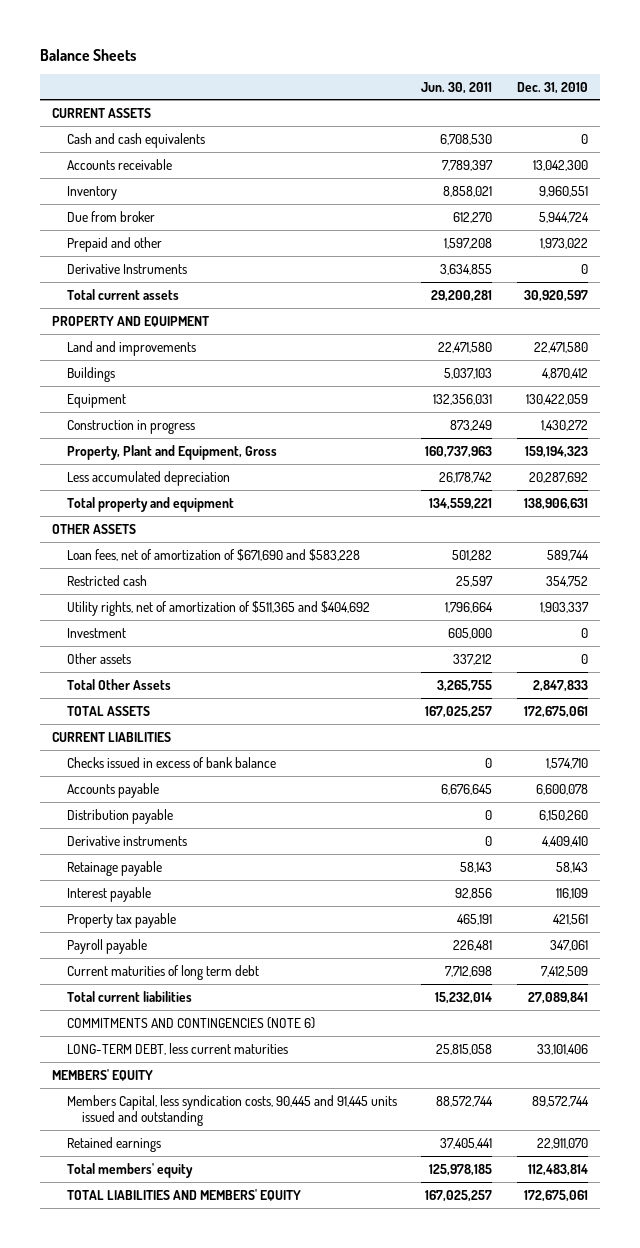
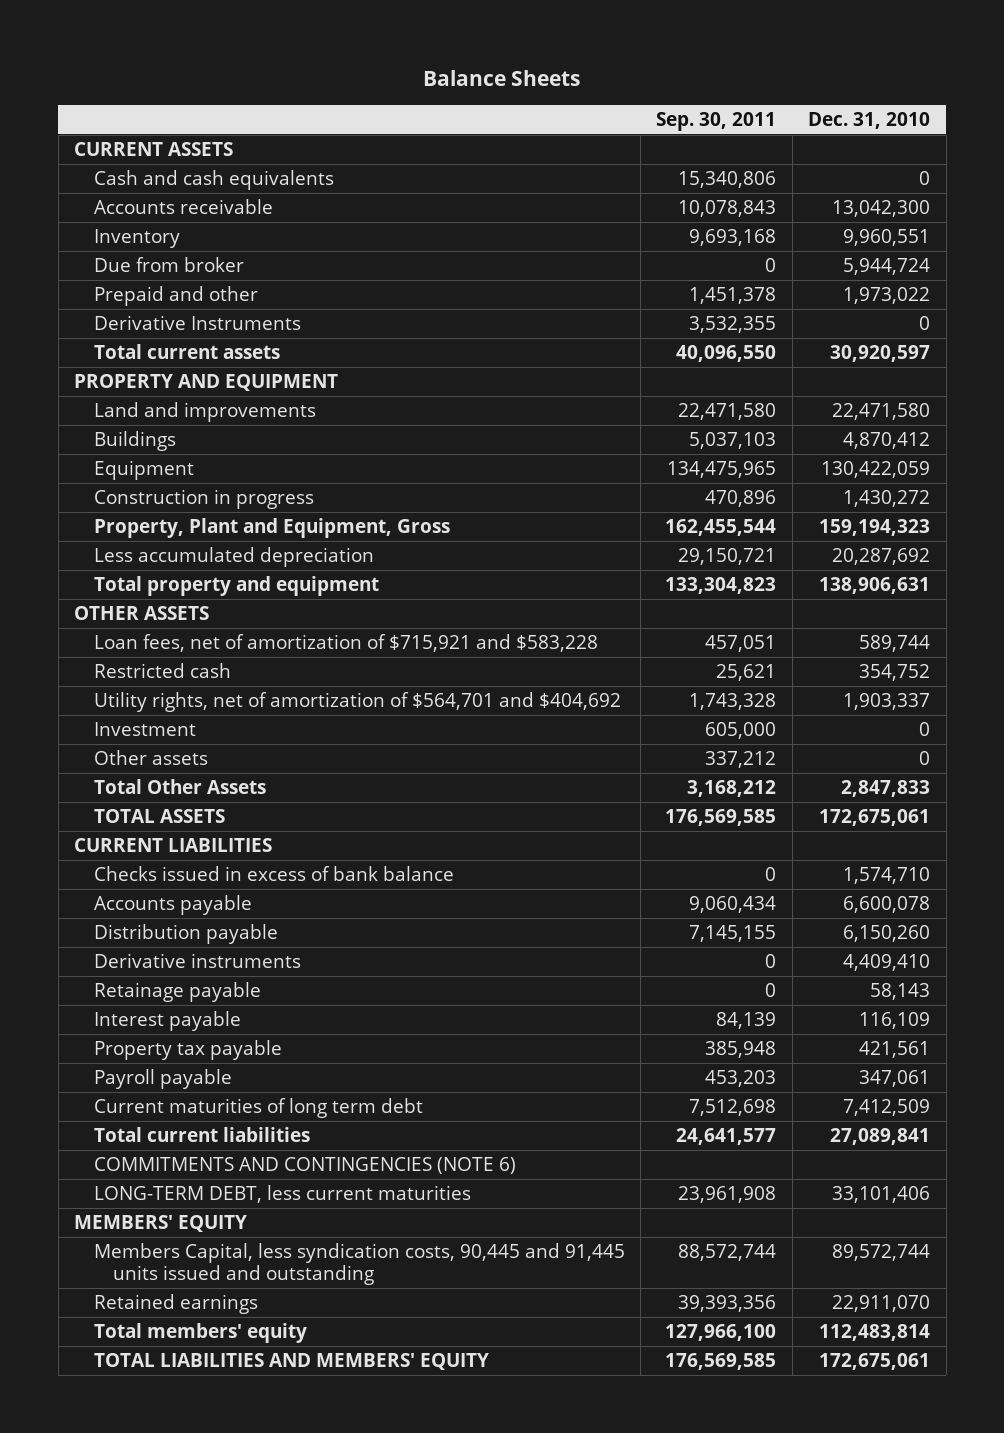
[421,81,493,94] Jun. 30, 2011 -> none
none -> [656,111,777,131] Sep. 30, 2011
[66,548,360,561] Loan fees, net of amortization of $671,690 and $583,228 -> [93,633,598,652] Loan fees, net of amortization of $715,921 and $583,228
[66,600,370,616] Utility rights, net of amortization of $511,365 and $404,692 -> [93,691,621,712] Utility rights, net of amortization of $564,701 and $404,692

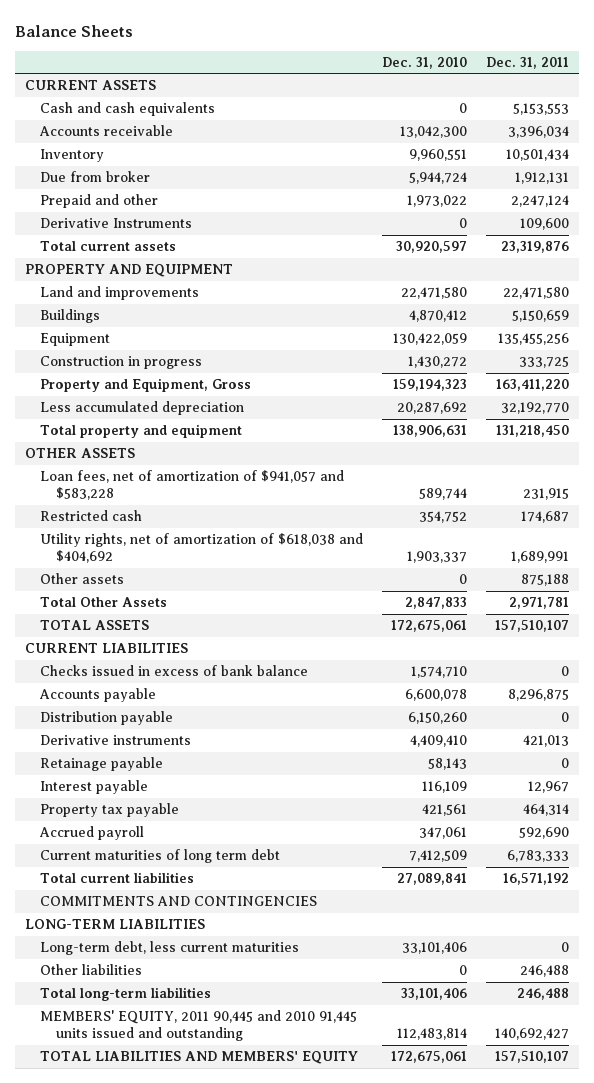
[656,111,777,131] Sep. 30, 2011 -> none
none -> [486,56,570,69] Dec. 31, 2011
[93,517,450,538] Property, Plant and Equipment, Gross -> [40,378,252,393] Property and Equipment, Gross
[93,633,598,652] Loan fees, net of amortization of $715,921 and $583,228 -> [40,470,345,501] Loan fees, net of amortization of $941,057 and $583,228
[93,721,196,736] Investment -> none
[93,691,621,712] Utility rights, net of amortization of $564,701 and $404,692 -> [40,533,364,564] Utility rights, net of amortization of $618,038 and $404,692
[93,1068,232,1089] Payroll payable -> [39,826,145,841] Accrued payroll
[74,1214,248,1232] MEMBERS' EQUITY -> none
[93,1242,625,1285] Members Capital, less syndication costs, 90,445 and 91,445 units issued and outstanding -> none
[93,1293,258,1314] Retained earnings -> none
[93,1156,516,1174] COMMITMENTS AND CONTINGENCIES (NOTE 6) -> [40,896,318,907] COMMITMENTS AND CONTINGENCIES
none -> [24,919,205,930] LONG-TERM LIABILITIES
[93,1184,471,1203] LONG-TERM DEBT, less current maturities -> [40,941,300,956] Long-term debt, less current maturities
none -> [40,964,143,976] Other liabilities
none -> [40,987,212,1002] Total long-term liabilities
[93,1322,307,1343] Total members' equity -> [40,1010,358,1042] MEMBERS' EQUITY, 2011 90,445 and 2010 91,445 units issued and outstanding

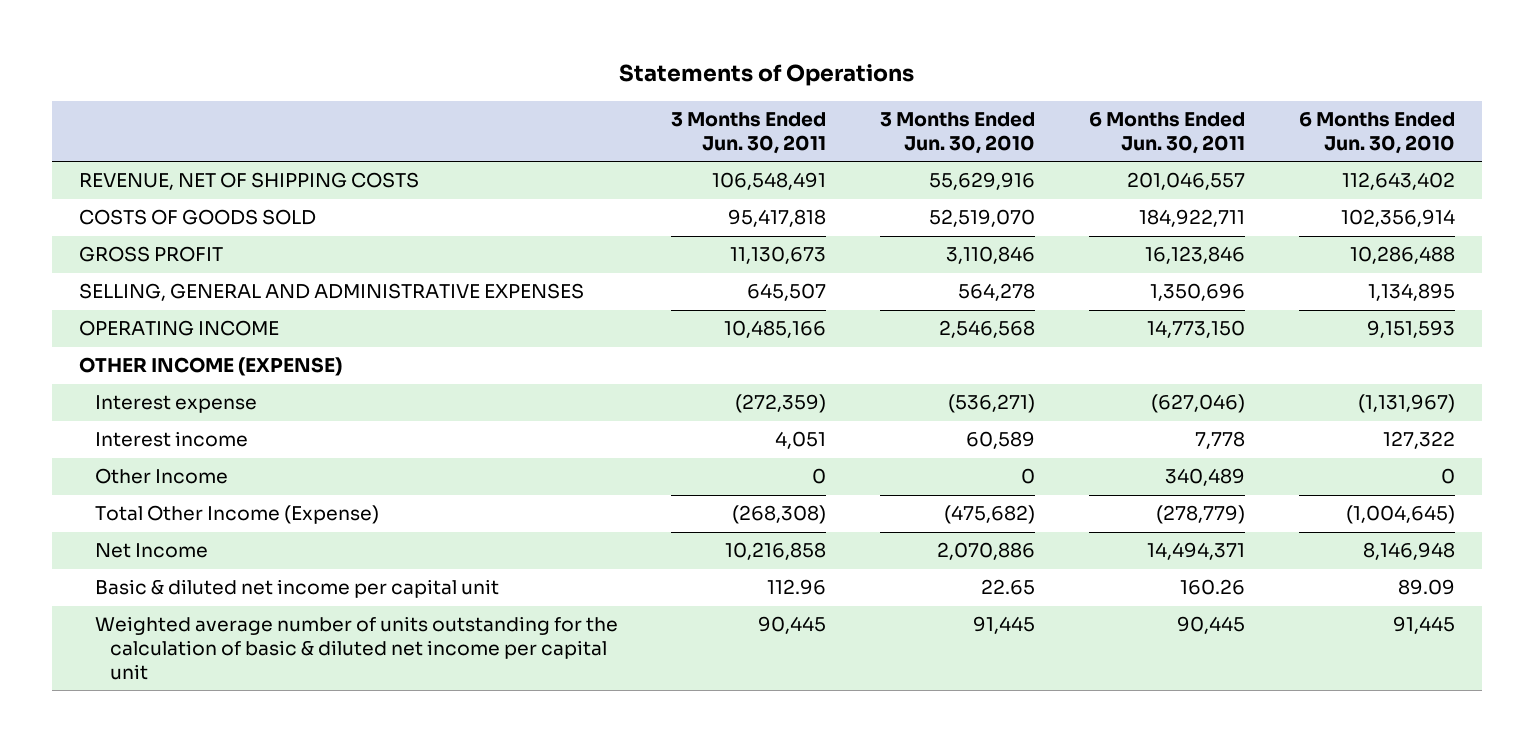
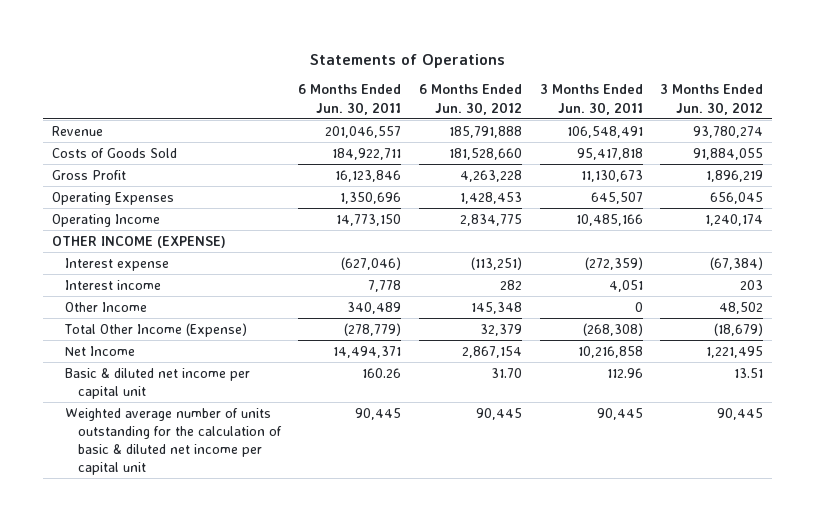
[880,112,1036,154] 3 Months Ended Jun. 30, 2010 -> none
[1299,112,1456,154] 6 Months Ended Jun. 30, 2010 -> none
none -> [418,84,522,115] 6 Months Ended Jun. 30, 2012
none -> [660,84,764,115] 3 Months Ended Jun. 30, 2012
[78,172,419,191] REVENUE, NET OF SHIPPING COSTS -> [51,125,103,136] Revenue
[78,209,316,226] COSTS OF GOODS SOLD -> [51,147,177,158] Costs of Goods Sold
[78,246,223,263] GROSS PROFIT -> [51,169,126,180] Gross Profit
[78,283,584,302] SELLING, GENERAL AND ADMINISTRATIVE EXPENSES -> [51,191,174,205] Operating Expenses
[78,320,279,337] OPERATING INCOME -> [51,213,160,227] Operating Income

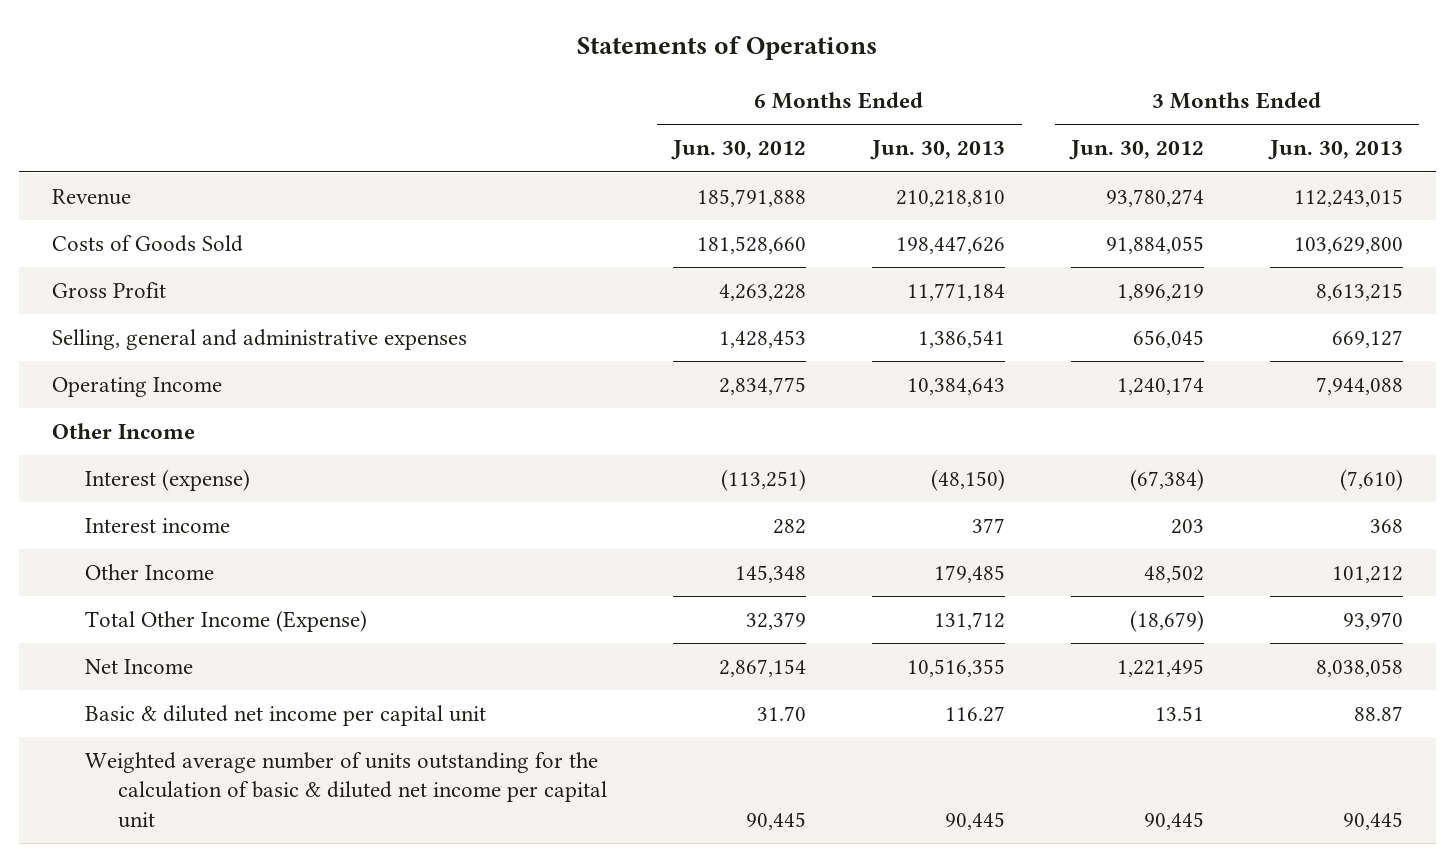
[298,84,402,115] 6 Months Ended Jun. 30, 2011 -> none
[539,84,643,115] 3 Months Ended Jun. 30, 2011 -> none
none -> [870,140,1006,161] Jun. 30, 2013
none -> [1267,140,1403,161] Jun. 30, 2013
[51,191,174,205] Operating Expenses -> [51,329,467,351] Selling, general and administrative expenses
[51,235,226,248] OTHER INCOME (EXPENSE) -> [51,423,195,440] Other Income
[64,257,169,271] Interest expense -> [84,469,250,492] Interest (expense)

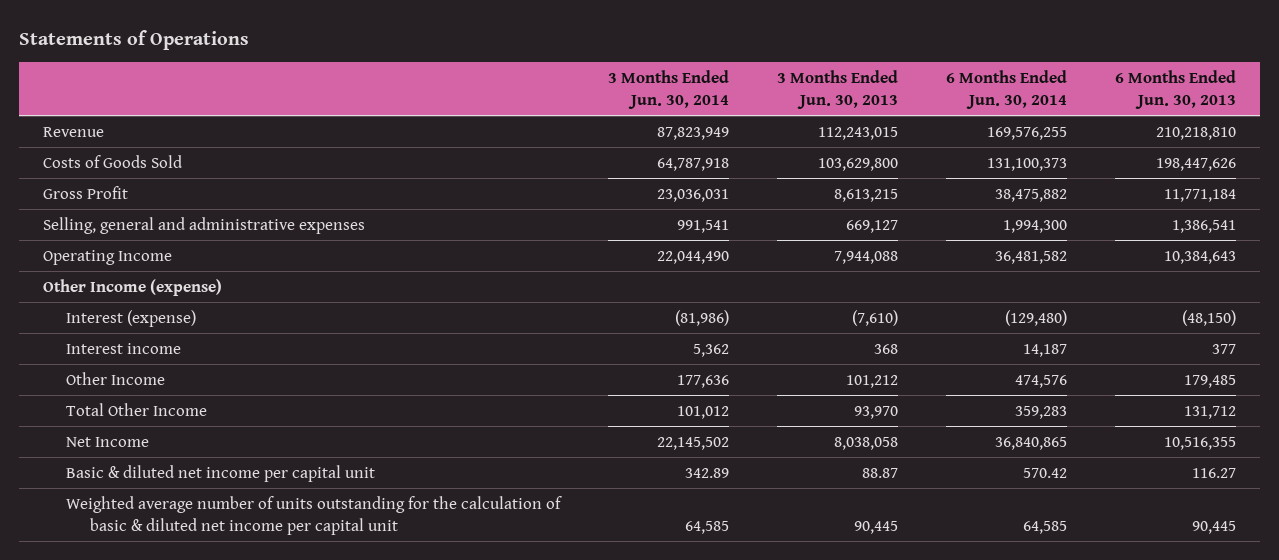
[671,140,807,161] Jun. 30, 2012 -> none
[1069,140,1205,161] Jun. 30, 2012 -> none
none -> [608,70,730,110] 3 Months Ended Jun. 30, 2014
none -> [946,70,1068,110] 6 Months Ended Jun. 30, 2014
[51,423,195,440] Other Income -> [42,278,222,296] Other Income (expense)
[84,610,367,633] Total Other Income (Expense) -> [66,402,208,416] Total Other Income

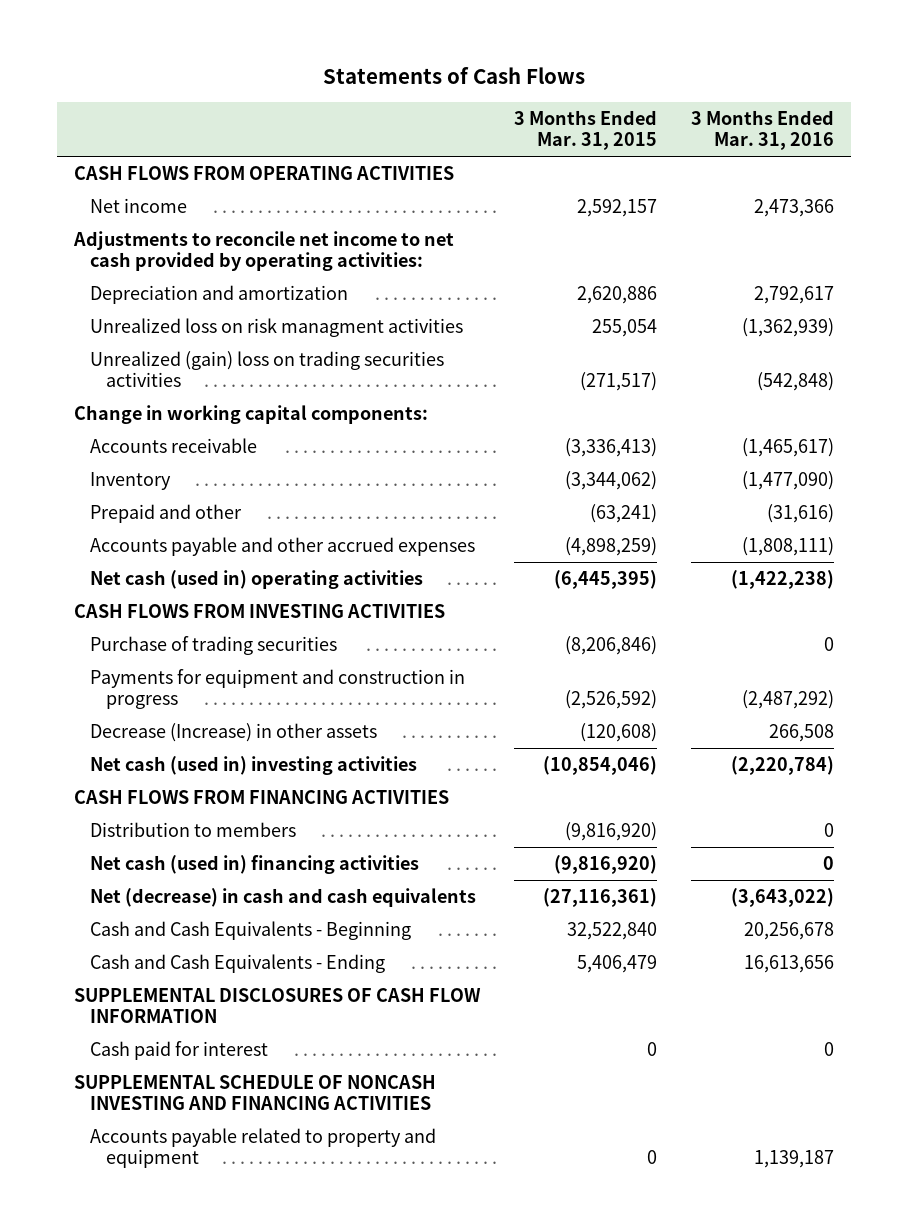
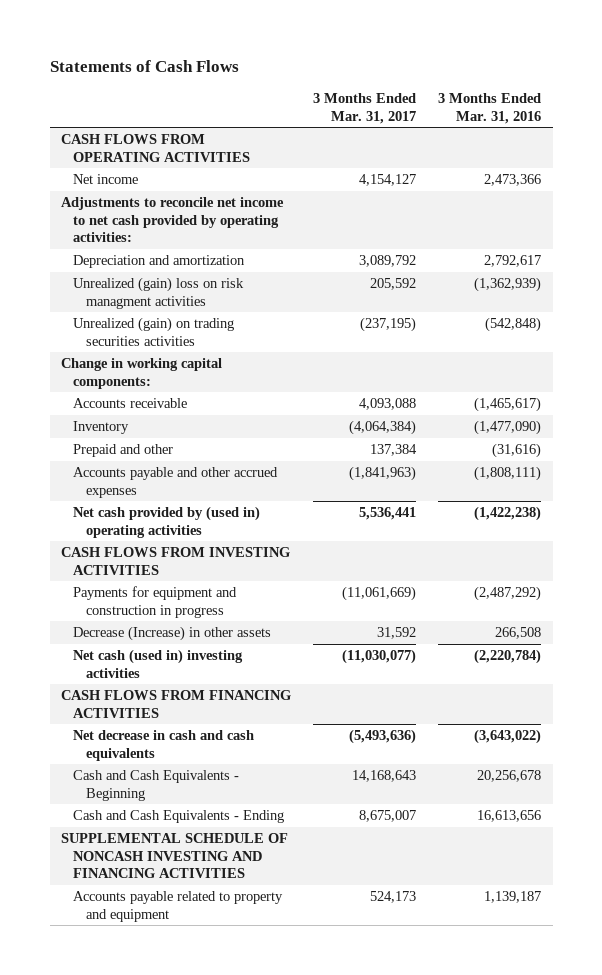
[513,110,657,151] 3 Months Ended Mar. 31, 2015 -> none
none -> [313,92,417,124] 3 Months Ended Mar. 31, 2017
[89,318,463,338] Unrealized loss on risk managment activities -> [73,277,245,309] Unrealized (gain) loss on risk managment activities
[89,351,444,387] Unrealized (gain) loss on trading securities activities -> [73,317,235,346] Unrealized (gain) on trading securities activities
[89,570,423,590] Net cash (used in) operating activities -> [73,506,261,538] Net cash provided by (used in) operating activities
[89,636,337,656] Purchase of trading securities -> none
[89,822,296,838] Distribution to members -> none
[89,855,419,875] Net cash (used in) financing activities -> none
[89,888,476,908] Net (decrease) in cash and cash equivalents -> [73,730,255,761] Net decrease in cash and cash equivalents
[73,988,481,1023] SUPPLEMENTAL DISCLOSURES OF CASH FLOW INFORMATION -> none
[89,1041,268,1061] Cash paid for interest -> none

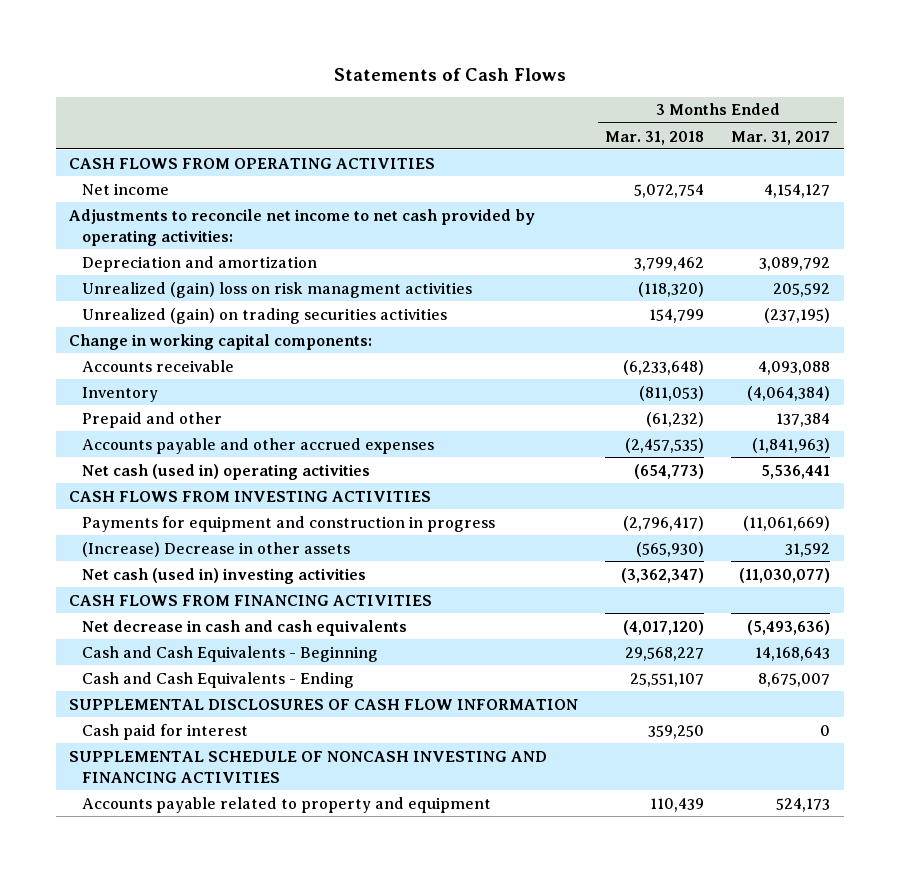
[438,92,542,124] 3 Months Ended Mar. 31, 2016 -> none
none -> [605,130,705,145] Mar. 31, 2018
[73,506,261,538] Net cash provided by (used in) operating activities -> [82,463,371,480] Net cash (used in) operating activities
[73,626,272,642] Decrease (Increase) in other assets -> [82,541,351,557] (Increase) Decrease in other assets
none -> [69,698,579,710] SUPPLEMENTAL DISCLOSURES OF CASH FLOW INFORMATION
none -> [82,723,249,740] Cash paid for interest

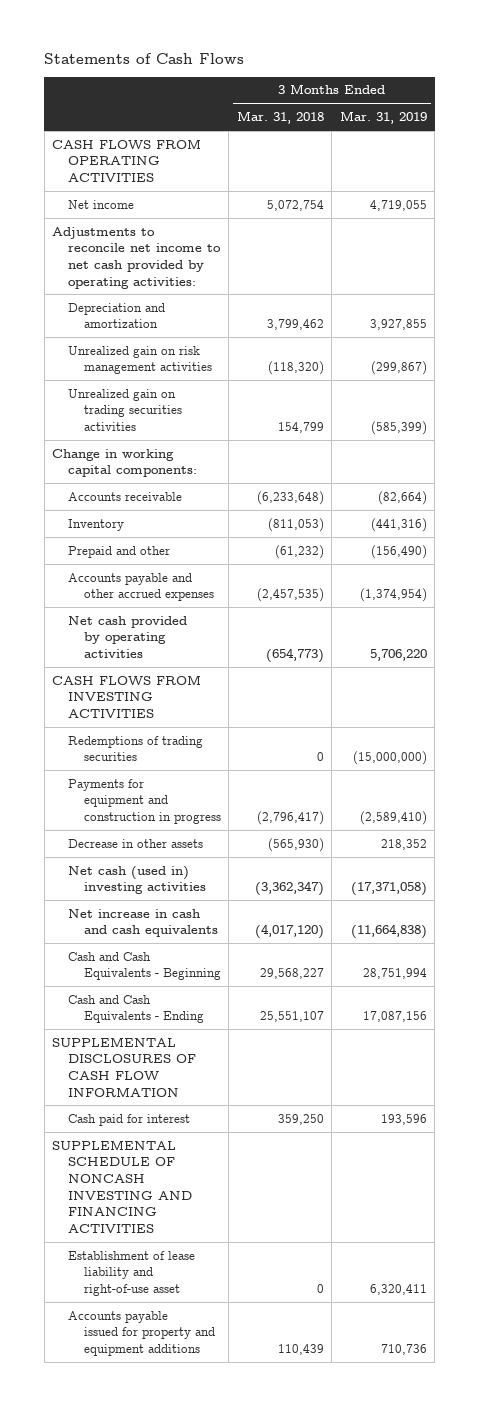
[731,130,831,145] Mar. 31, 2017 -> none
none -> [339,111,427,125] Mar. 31, 2019
[82,281,473,298] Unrealized (gain) loss on risk managment activities -> [67,345,212,375] Unrealized gain on risk management activities
[82,307,448,324] Unrealized (gain) on trading securities activities -> [67,388,182,431] Unrealized gain on trading securities activities
[82,463,371,480] Net cash (used in) operating activities -> [67,615,187,658] Net cash provided by operating activities
none -> [67,735,203,762] Redemptions of trading securities
[82,541,351,557] (Increase) Decrease in other assets -> [67,838,203,848] Decrease in other assets
[69,594,433,606] CASH FLOWS FROM FINANCING ACTIVITIES -> none
[82,619,408,636] Net decrease in cash and cash equivalents -> [67,908,218,938] Net increase in cash and cash equivalents
none -> [67,1250,195,1296] Establishment of lease liability and right-of-use asset
[82,796,492,813] Accounts payable related to property and equipment -> [67,1310,215,1356] Accounts payable issued for property and equipment additions

